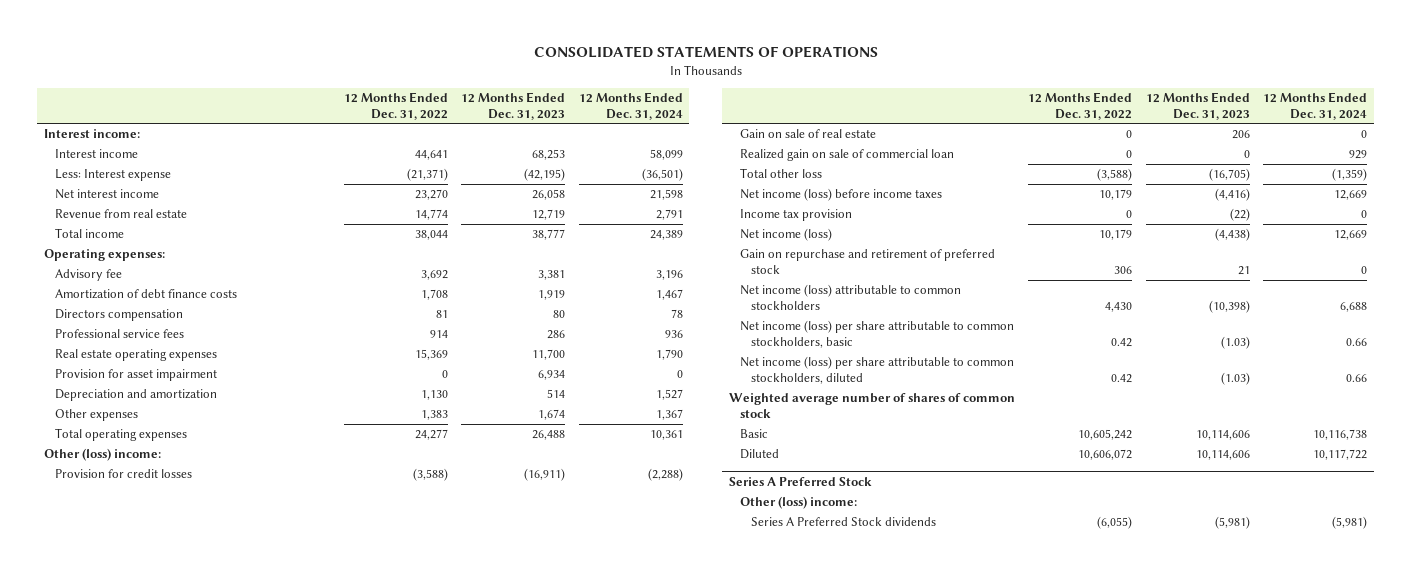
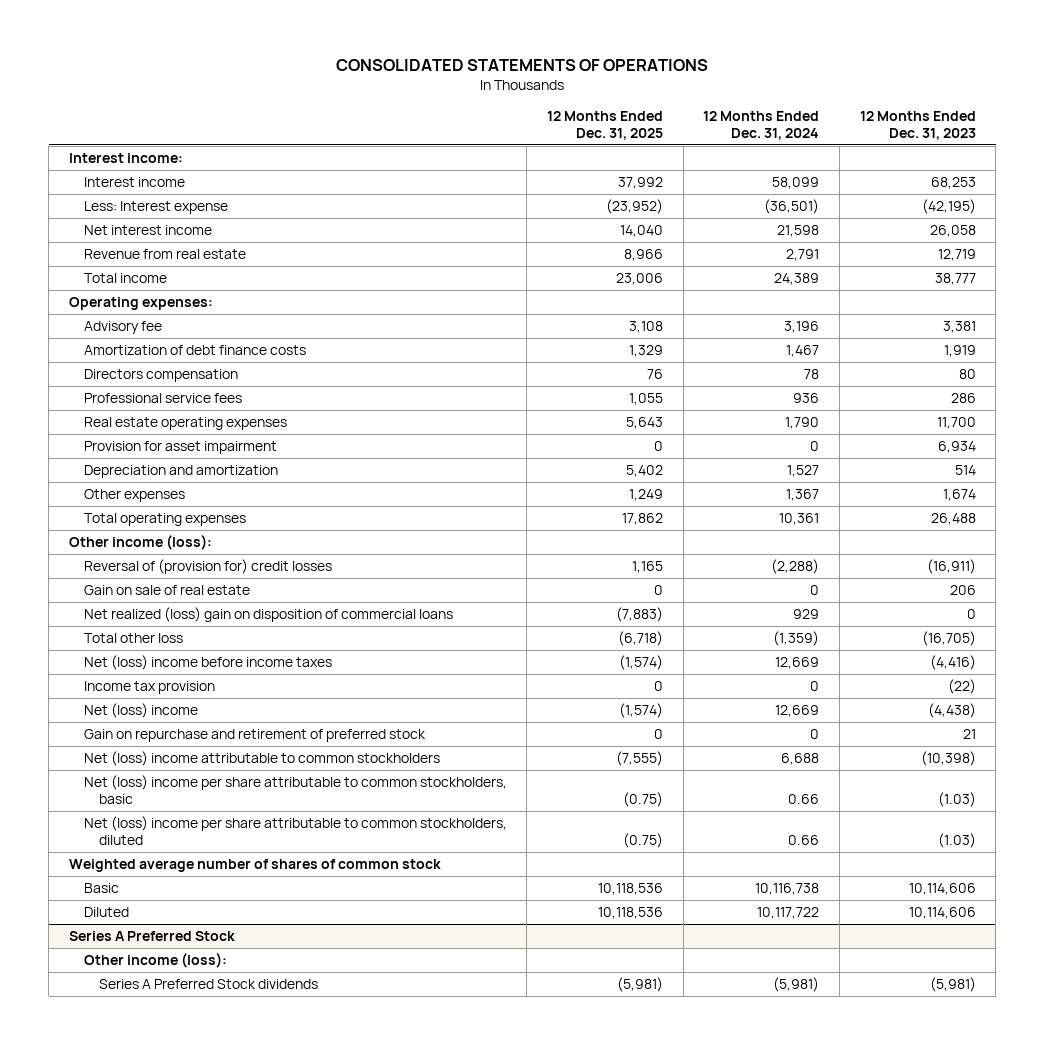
[343,92,448,120] 12 Months Ended Dec. 31, 2022 -> none
none -> [546,111,663,140] 12 Months Ended Dec. 31, 2025
[44,448,162,462] Other (loss) income: -> [68,535,212,551] Other income (loss):
[55,469,193,479] Provision for credit losses -> [83,559,332,575] Reversal of (provision for) credit losses
[739,149,954,162] Realized gain on sale of commercial loan -> [83,607,453,623] Net realized (loss) gain on disposition of commercial loans
[739,188,942,202] Net income (loss) before income taxes -> [83,655,332,671] Net (loss) income before income taxes
[739,228,832,242] Net income (loss) -> [83,703,198,719] Net (loss) income
[739,284,961,310] Net income (loss) attributable to common stockholders -> [83,751,440,767] Net (loss) income attributable to common stockholders
[739,320,1014,348] Net income (loss) per share attributable to common stockholders, basic -> [83,775,507,804] Net (loss) income per share attributable to common stockholders, basic
[739,356,1014,384] Net income (loss) per share attributable to common stockholders, diluted -> [83,816,507,845] Net (loss) income per share attributable to common stockholders, diluted
[739,496,857,510] Other (loss) income: -> [83,953,227,969] Other income (loss):

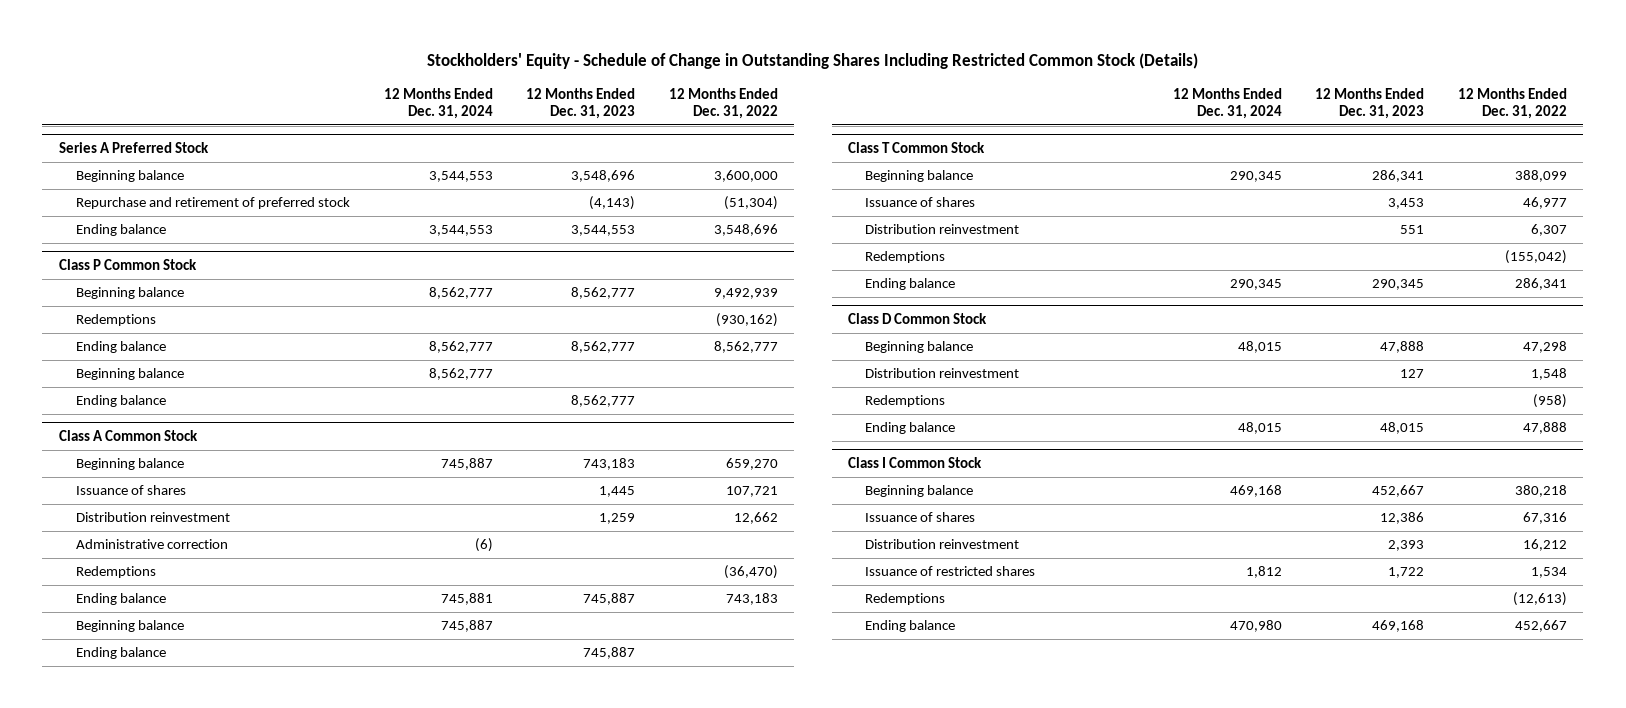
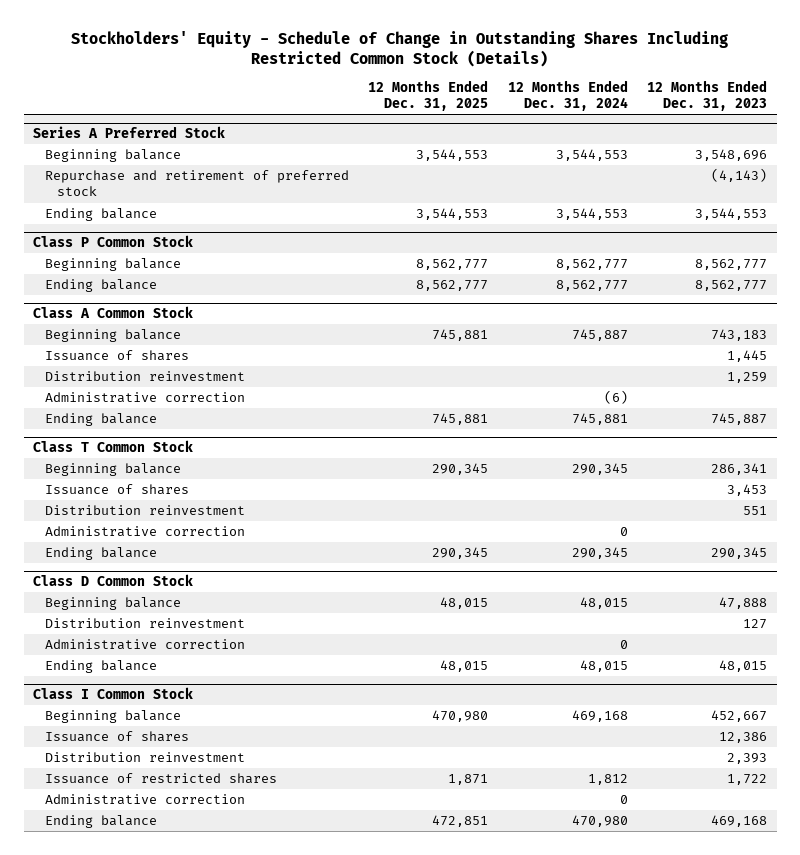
[668,87,778,120] 12 Months Ended Dec. 31, 2022 -> none
none -> [368,79,489,112] 12 Months Ended Dec. 31, 2025
[76,314,157,327] Redemptions -> none
[76,368,185,381] Beginning balance -> none
[76,395,167,408] Ending balance -> none
[76,566,157,579] Redemptions -> none
[76,620,185,633] Beginning balance -> none
[76,647,167,660] Ending balance -> none
[865,251,946,264] Redemptions -> none
none -> [45,526,246,538] Administrative correction
[865,395,946,408] Redemptions -> none
none -> [45,639,246,651] Administrative correction
[865,593,946,606] Redemptions -> none
none -> [45,794,246,806] Administrative correction

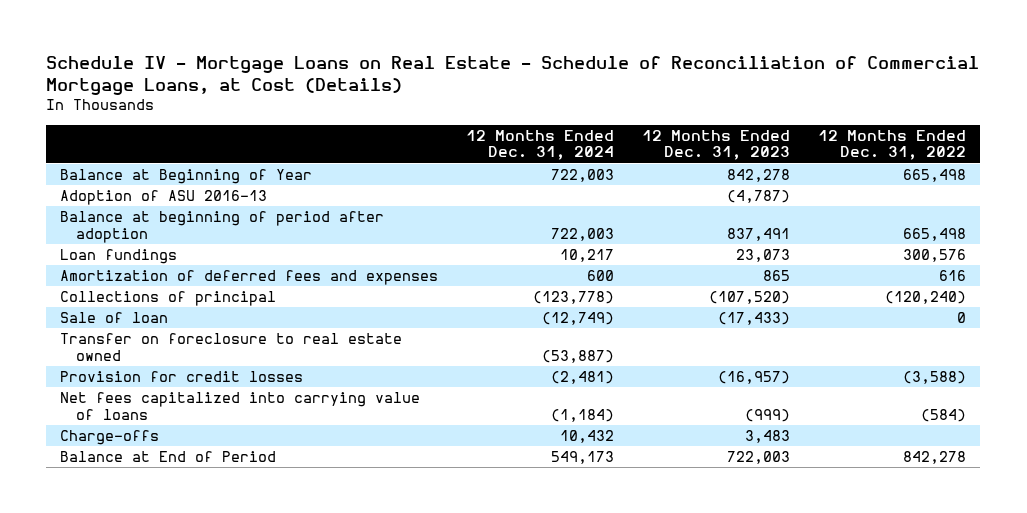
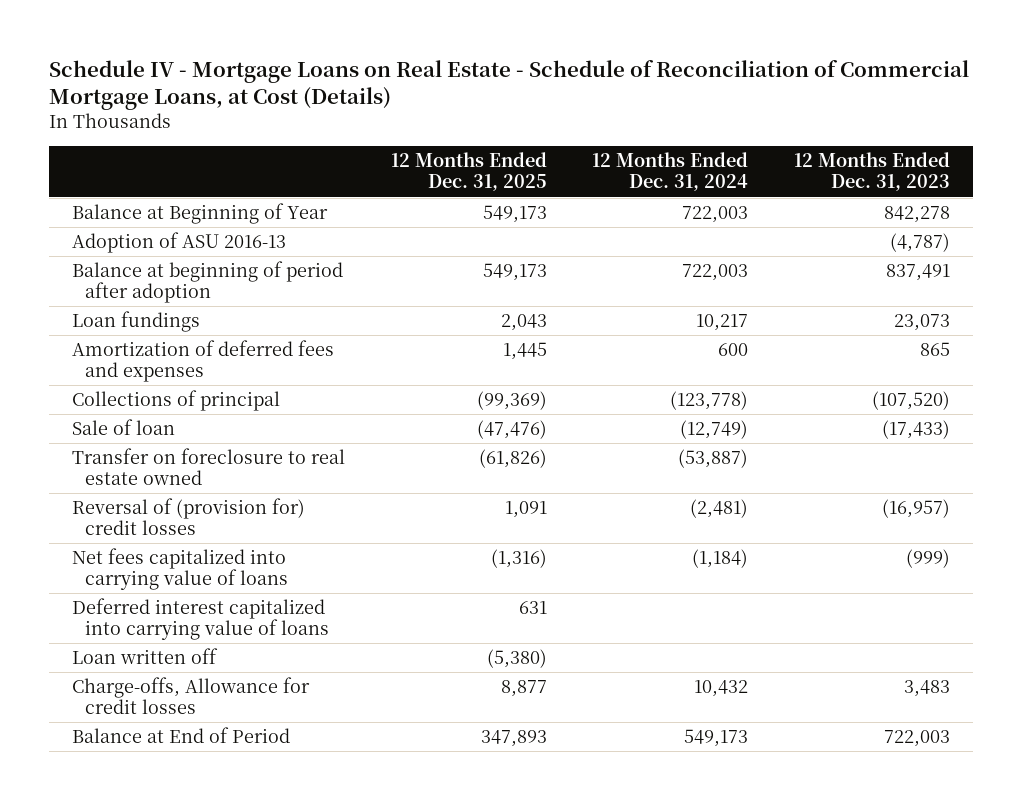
[818,129,967,161] 12 Months Ended Dec. 31, 2022 -> none
none -> [390,152,547,192] 12 Months Ended Dec. 31, 2025
[60,371,304,383] Provision for credit losses -> [71,498,305,536] Reversal of (provision for) credit losses
none -> [71,598,329,641] Deferred interest capitalized into carrying value of loans
none -> [71,648,218,665] Loan written off
[60,430,160,446] Charge-offs -> [71,677,310,715] Charge-offs, Allowance for credit losses

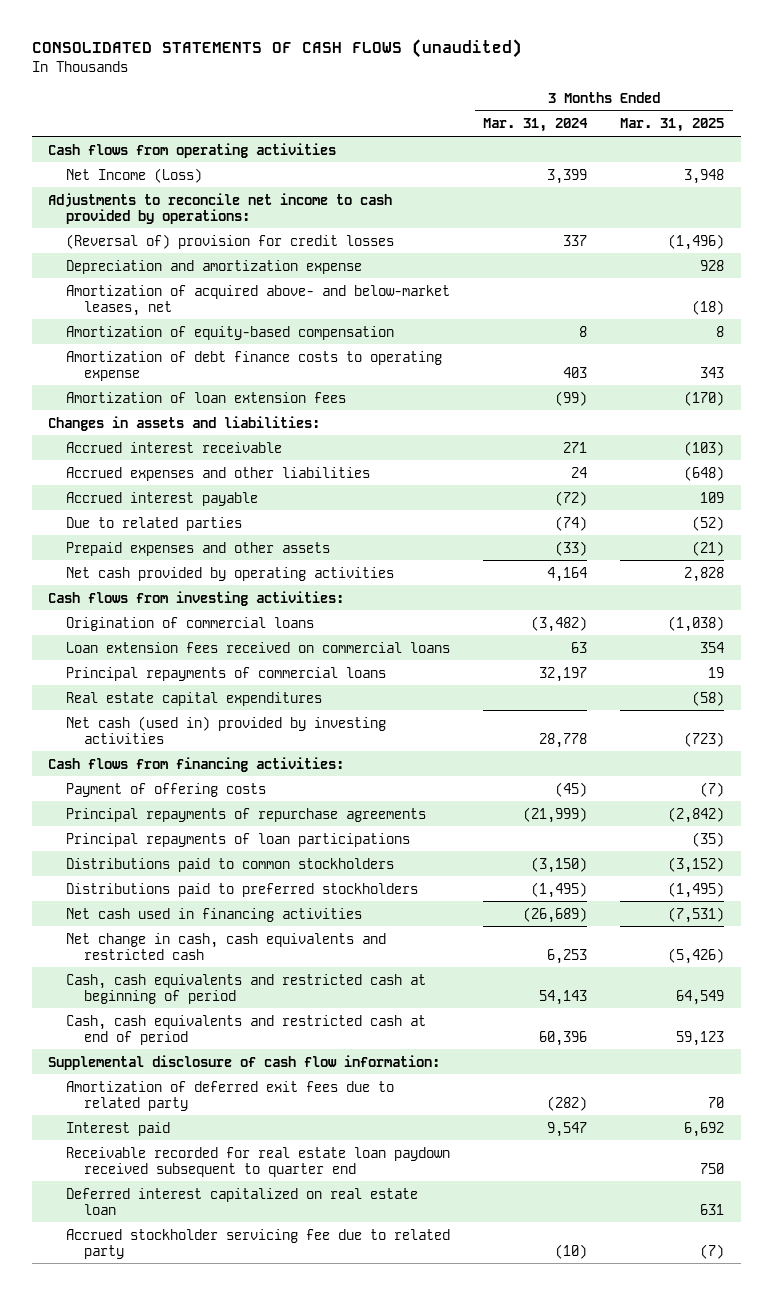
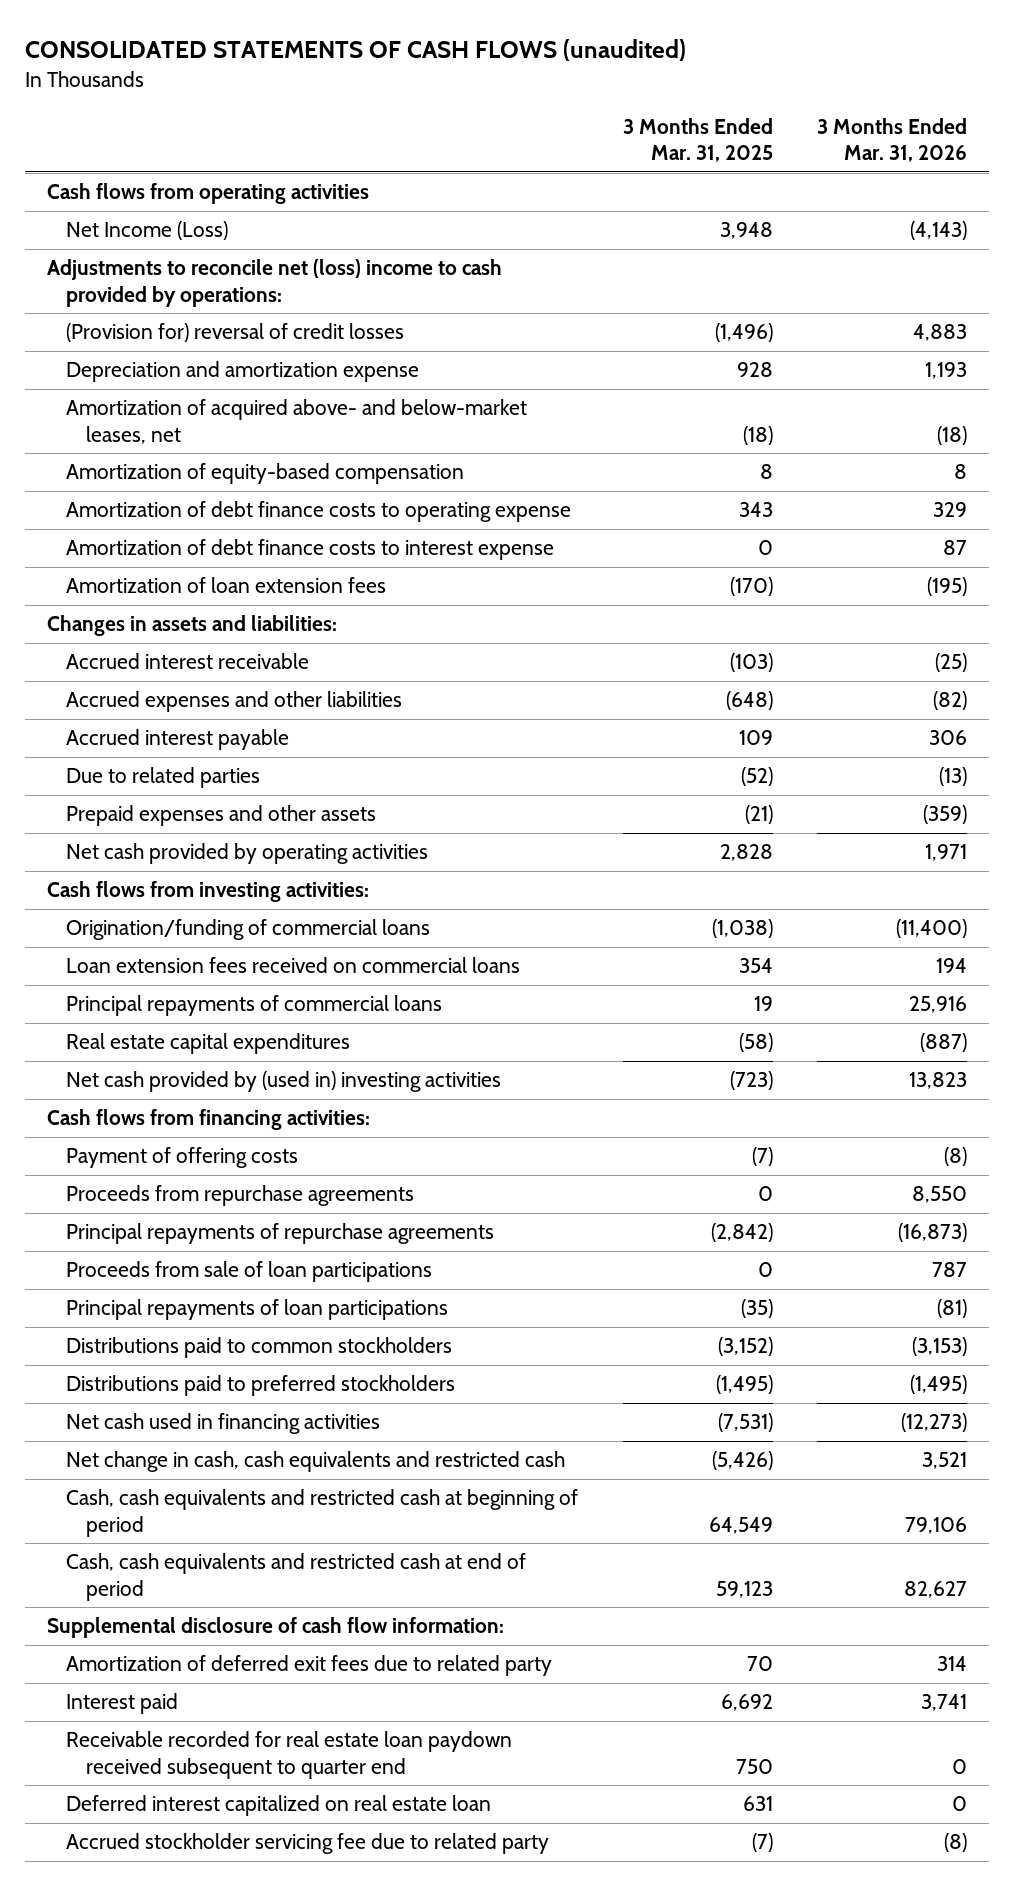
[483,118,589,133] Mar. 31, 2024 -> none
none -> [816,118,967,163] 3 Months Ended Mar. 31, 2026
[48,192,393,224] Adjustments to reconcile net income to cash provided by operations: -> [47,259,503,307] Adjustments to reconcile net (loss) income to cash provided by operations:
[66,233,395,249] (Reversal of) provision for credit losses -> [66,323,405,343] (Provision for) reversal of credit losses
none -> [66,539,555,561] Amortization of debt finance costs to interest expense
[66,616,315,631] Origination of commercial loans -> [66,919,431,941] Origination/funding of commercial loans
[66,715,387,744] Net cash (used in) provided by investing activities -> [66,1071,502,1093] Net cash provided by (used in) investing activities
none -> [66,1185,415,1207] Proceeds from repurchase agreements
none -> [66,1261,433,1283] Proceeds from sale of loan participations

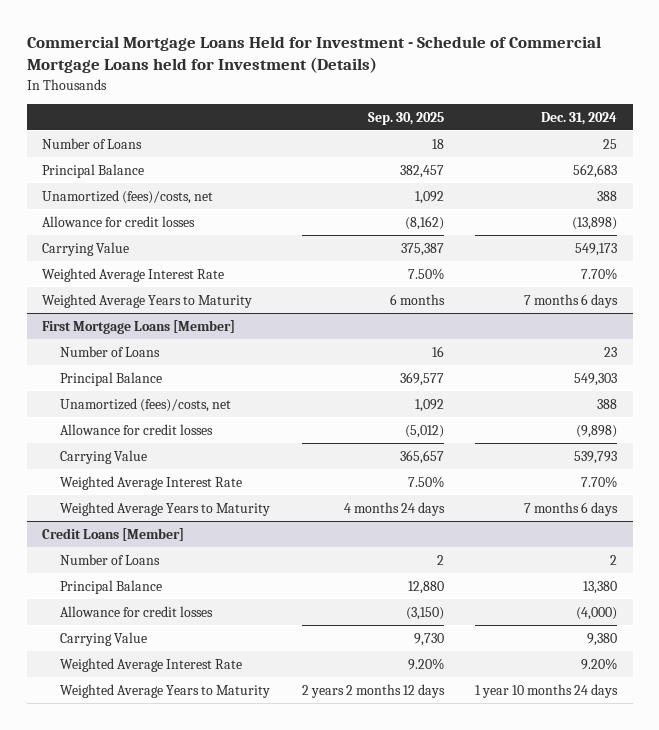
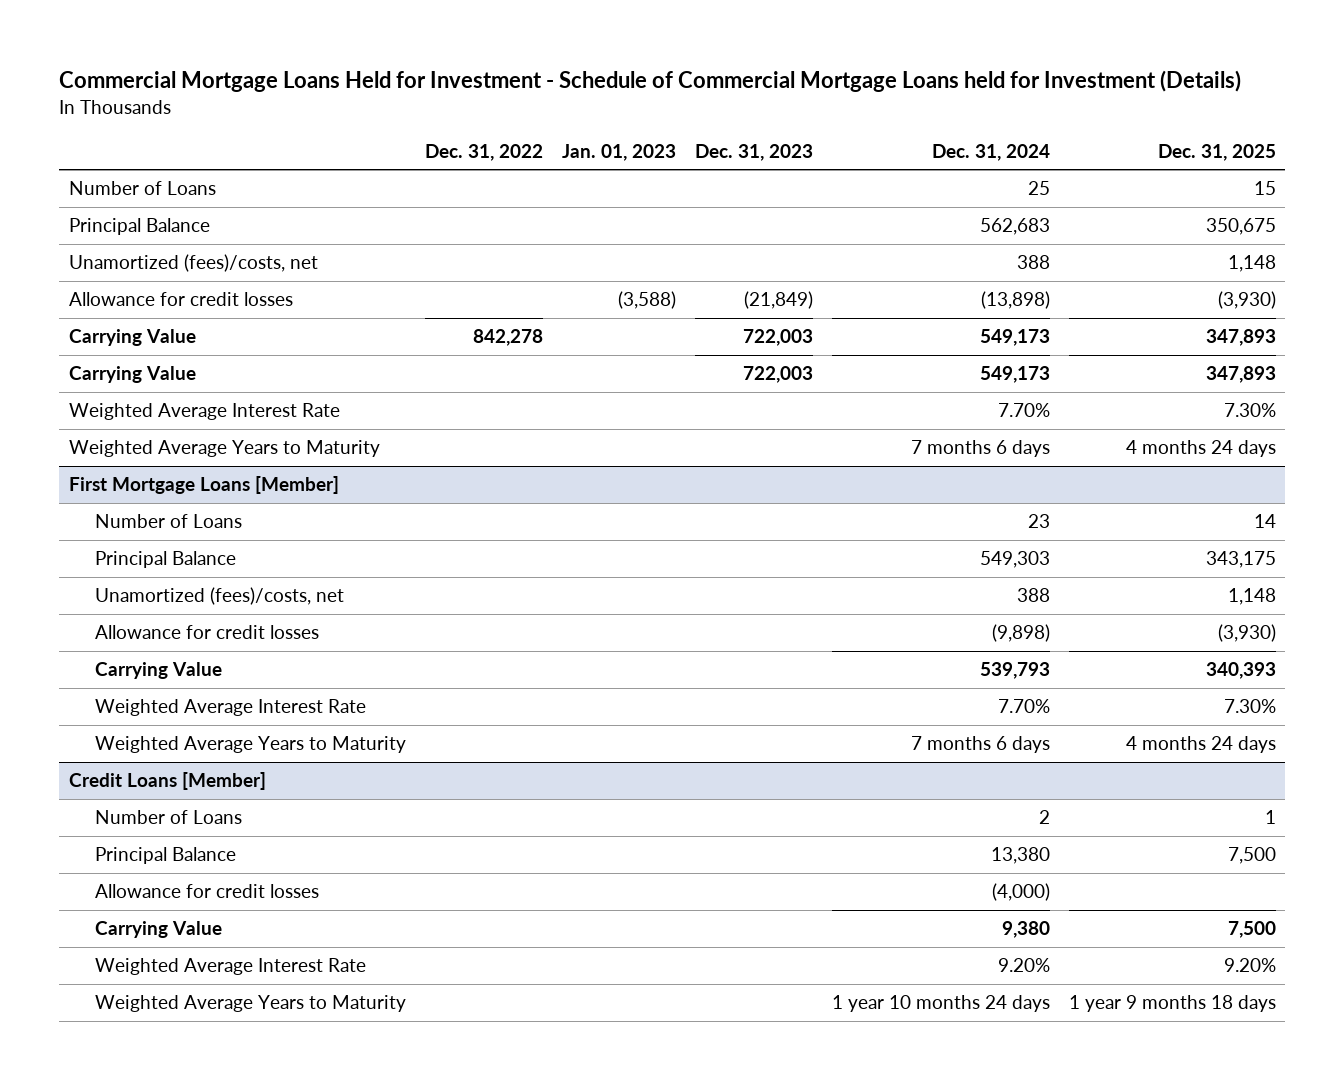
[367,111,444,125] Sep. 30, 2025 -> none
none -> [424,143,543,161] Dec. 31, 2022
none -> [561,143,676,161] Jan. 01, 2023
none -> [694,143,813,161] Dec. 31, 2023
none -> [1157,143,1276,161] Dec. 31, 2025
none -> [68,366,196,384] Carrying Value

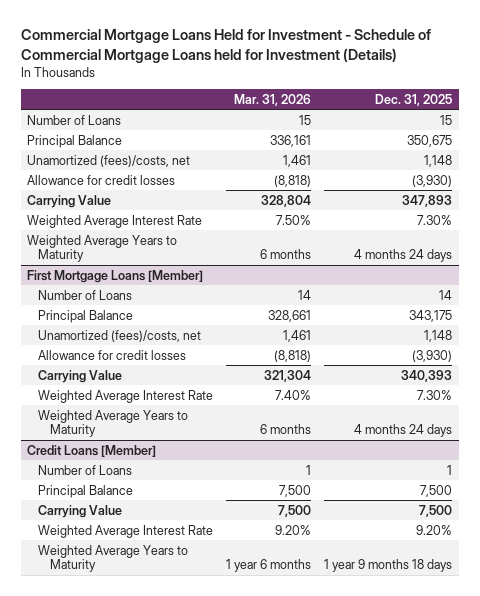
[424,143,543,161] Dec. 31, 2022 -> none
[561,143,676,161] Jan. 01, 2023 -> none
[694,143,813,161] Dec. 31, 2023 -> none
[931,143,1050,161] Dec. 31, 2024 -> none
none -> [234,93,312,106] Mar. 31, 2026
[68,366,196,384] Carrying Value -> none
[94,884,319,899] Allowance for credit losses -> none

